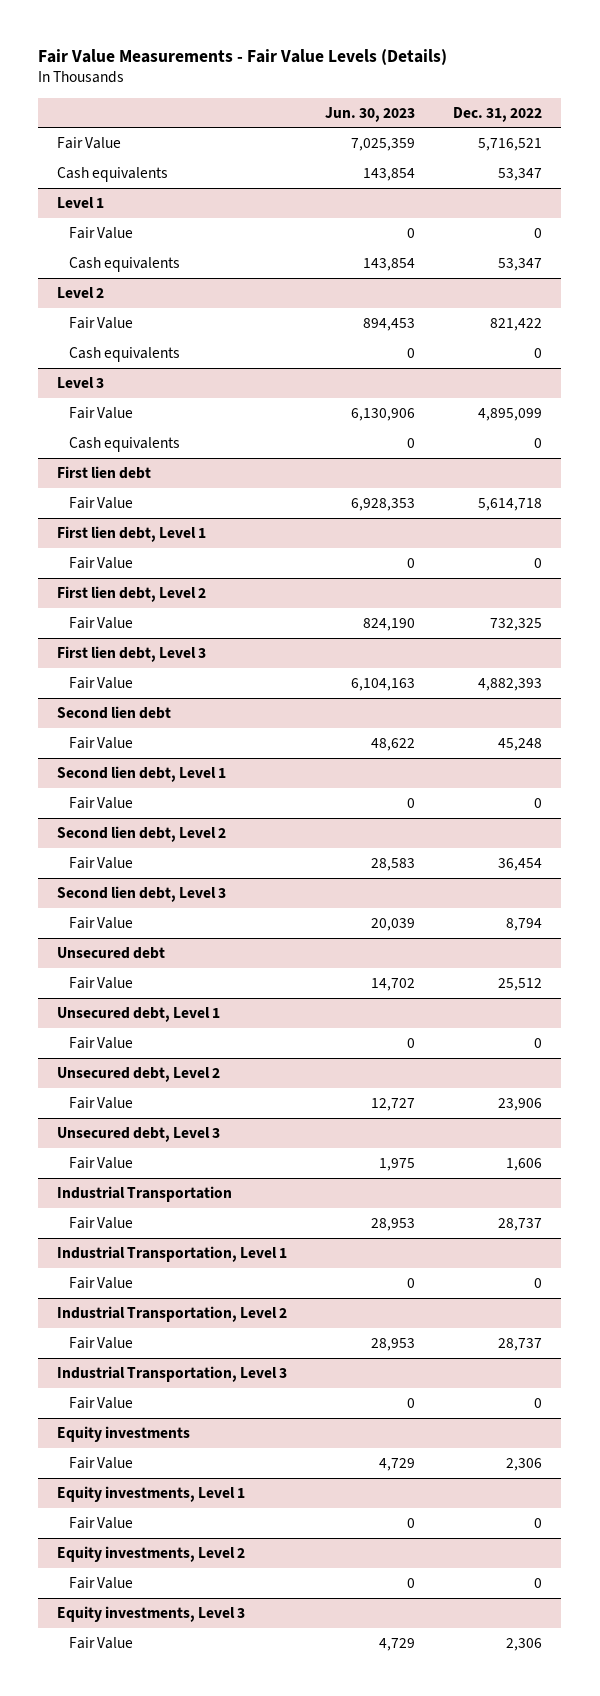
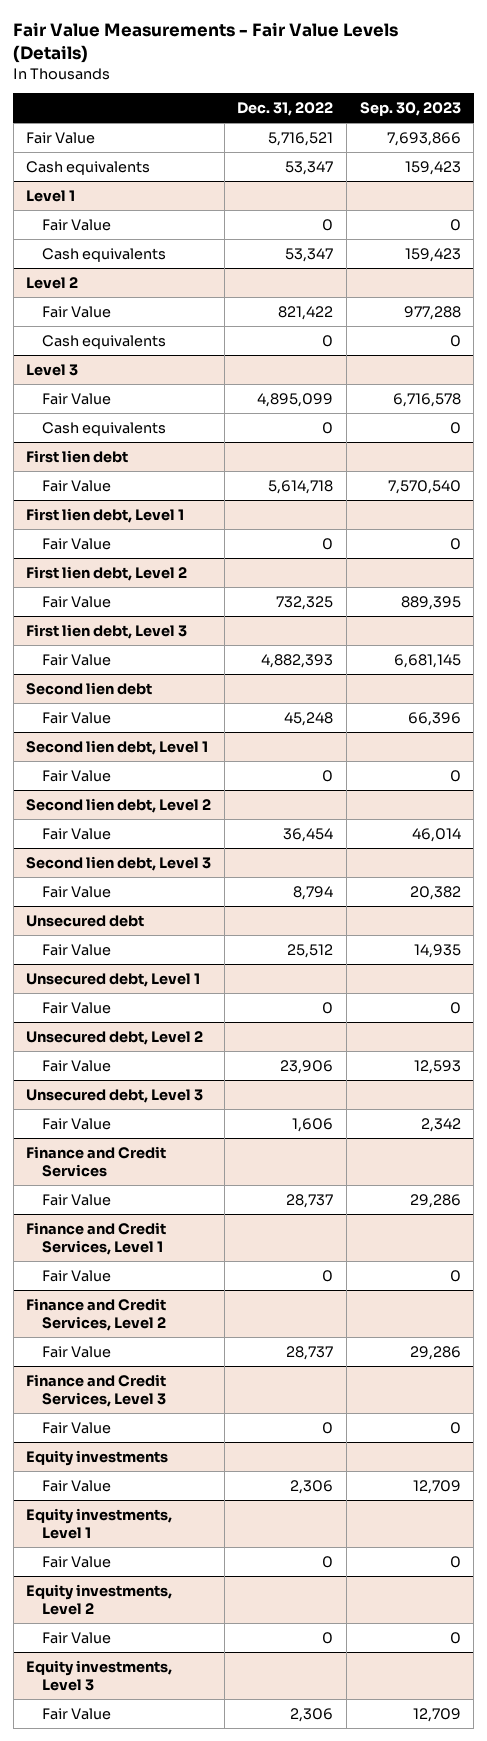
[325,106,416,122] Jun. 30, 2023 -> none
none -> [359,102,461,117] Sep. 30, 2023
[57,1185,233,1202] Industrial Transportation -> [26,1145,167,1177] Finance and Credit Services
[57,1245,288,1262] Industrial Transportation, Level 1 -> none
none -> [26,1221,167,1255] Finance and Credit Services, Level 1
[57,1305,288,1322] Industrial Transportation, Level 2 -> none
none -> [26,1297,167,1331] Finance and Credit Services, Level 2
[57,1365,288,1382] Industrial Transportation, Level 3 -> none
none -> [26,1373,167,1407] Finance and Credit Services, Level 3

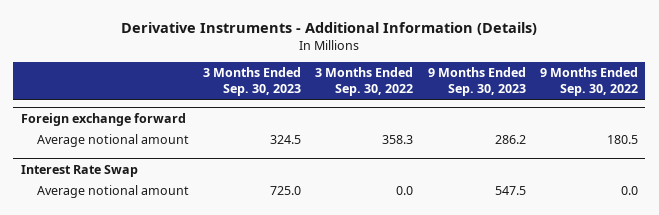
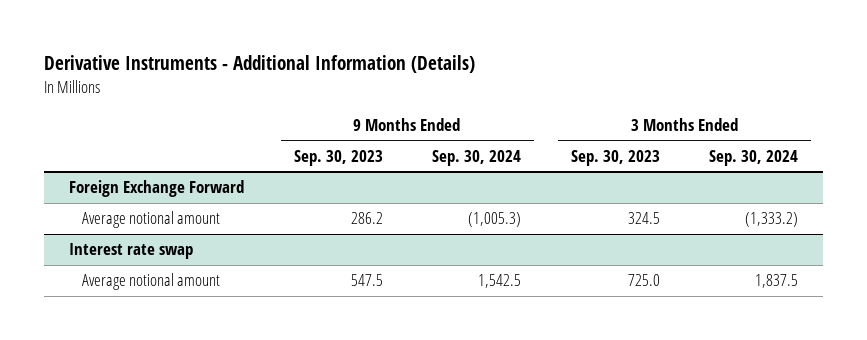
[315,67,414,97] 3 Months Ended Sep. 30, 2022 -> none
[540,67,639,97] 9 Months Ended Sep. 30, 2022 -> none
none -> [432,149,522,166] Sep. 30, 2024
none -> [709,149,799,166] Sep. 30, 2024
[20,113,186,127] Foreign exchange forward -> [69,180,245,198] Foreign Exchange Forward
[20,165,138,178] Interest Rate Swap -> [69,243,194,260] Interest rate swap

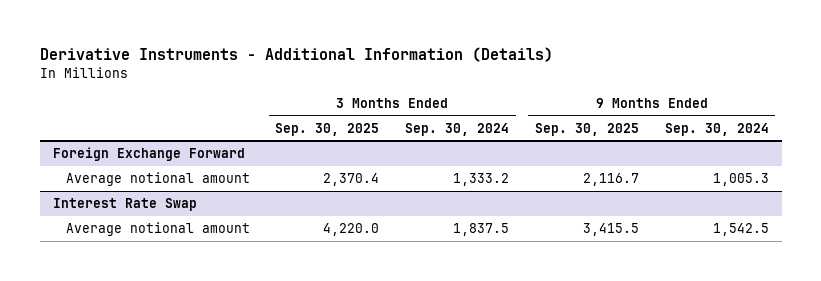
[293,149,383,166] Sep. 30, 2023 -> none
[570,149,660,166] Sep. 30, 2023 -> none
none -> [275,122,380,136] Sep. 30, 2025
none -> [534,122,639,136] Sep. 30, 2025
[468,212,522,228] (1,005.3) -> [712,173,769,187] 1,005.3
[745,212,799,228] (1,333.2) -> [453,173,510,187] 1,333.2
[69,243,194,260] Interest rate swap -> [52,198,197,212] Interest Rate Swap

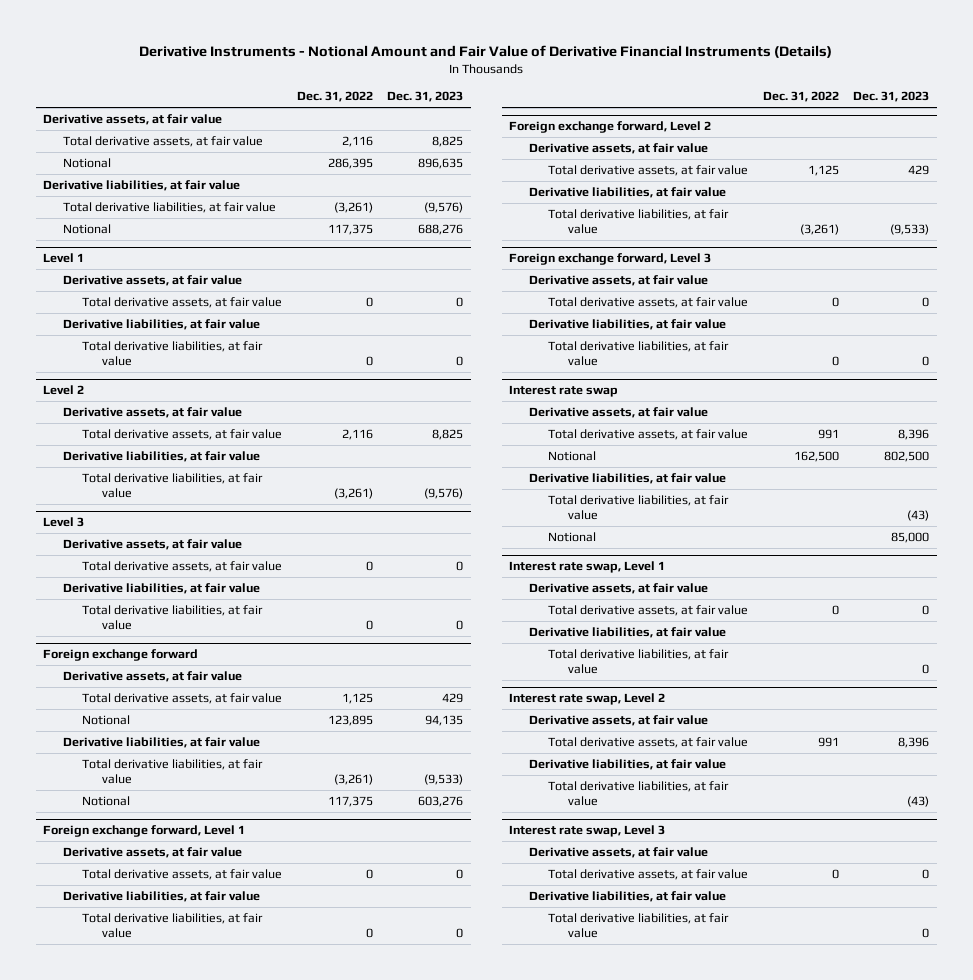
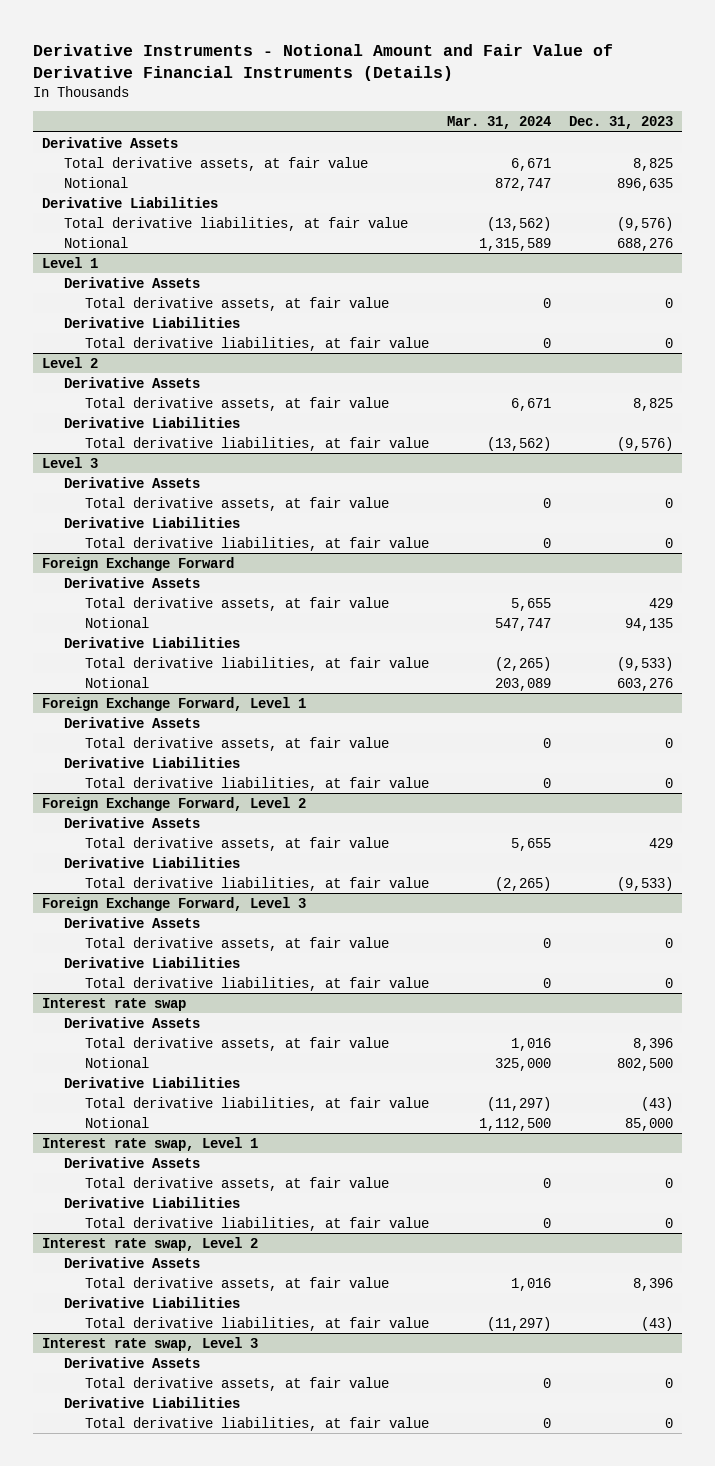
[296,91,373,103] Dec. 31, 2022 -> none
none -> [446,115,551,129] Mar. 31, 2024
[43,114,223,126] Derivative assets, at fair value -> [42,136,179,148] Derivative Assets
[43,180,241,192] Derivative liabilities, at fair value -> [42,196,219,208] Derivative Liabilities
[62,275,242,287] Derivative assets, at fair value -> [63,276,200,288] Derivative Assets
[62,319,260,331] Derivative liabilities, at fair value -> [63,316,240,328] Derivative Liabilities
[62,407,242,419] Derivative assets, at fair value -> [63,376,200,388] Derivative Assets
[62,451,260,463] Derivative liabilities, at fair value -> [63,416,240,428] Derivative Liabilities
[62,539,242,551] Derivative assets, at fair value -> [63,476,200,488] Derivative Assets
[62,583,260,595] Derivative liabilities, at fair value -> [63,516,240,528] Derivative Liabilities
[43,649,199,662] Foreign exchange forward -> [42,556,235,571] Foreign Exchange Forward
[62,671,242,683] Derivative assets, at fair value -> [63,576,200,588] Derivative Assets
[62,737,260,749] Derivative liabilities, at fair value -> [63,636,240,648] Derivative Liabilities
[43,825,246,838] Foreign exchange forward, Level 1 -> [42,696,307,711] Foreign Exchange Forward, Level 1
[62,847,242,859] Derivative assets, at fair value -> [63,716,200,728] Derivative Assets
[62,891,260,903] Derivative liabilities, at fair value -> [63,756,240,768] Derivative Liabilities
[509,121,712,134] Foreign exchange forward, Level 2 -> [42,796,307,811] Foreign Exchange Forward, Level 2
[528,143,708,155] Derivative assets, at fair value -> [63,816,200,828] Derivative Assets
[528,187,726,199] Derivative liabilities, at fair value -> [63,856,240,868] Derivative Liabilities
[509,253,712,266] Foreign exchange forward, Level 3 -> [42,896,307,911] Foreign Exchange Forward, Level 3
[528,275,708,287] Derivative assets, at fair value -> [63,916,200,928] Derivative Assets
[528,319,726,331] Derivative liabilities, at fair value -> [63,956,240,968] Derivative Liabilities
[528,407,708,419] Derivative assets, at fair value -> [63,1016,200,1028] Derivative Assets
[528,473,726,485] Derivative liabilities, at fair value -> [63,1076,240,1088] Derivative Liabilities
[528,583,708,595] Derivative assets, at fair value -> [63,1156,200,1168] Derivative Assets
[528,627,726,639] Derivative liabilities, at fair value -> [63,1196,240,1208] Derivative Liabilities
[528,715,708,727] Derivative assets, at fair value -> [63,1256,200,1268] Derivative Assets
[528,759,726,771] Derivative liabilities, at fair value -> [63,1296,240,1308] Derivative Liabilities
[528,847,708,859] Derivative assets, at fair value -> [63,1356,200,1368] Derivative Assets
[528,891,726,903] Derivative liabilities, at fair value -> [63,1396,240,1408] Derivative Liabilities

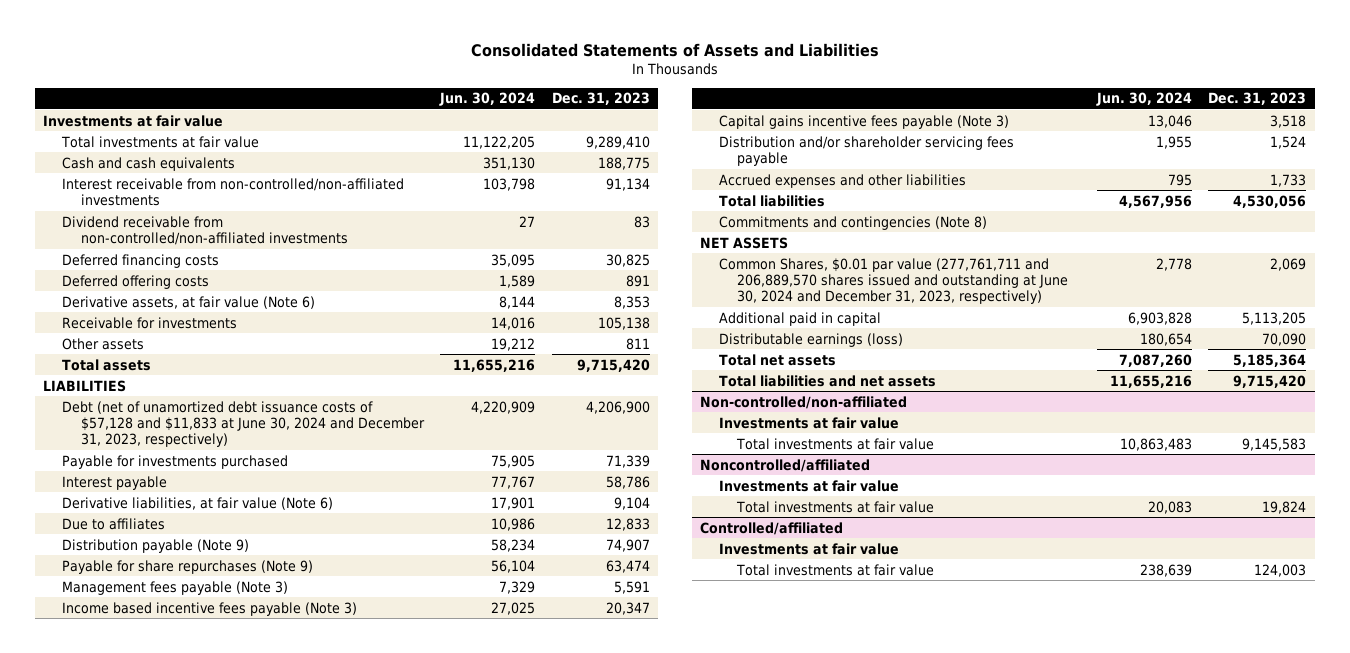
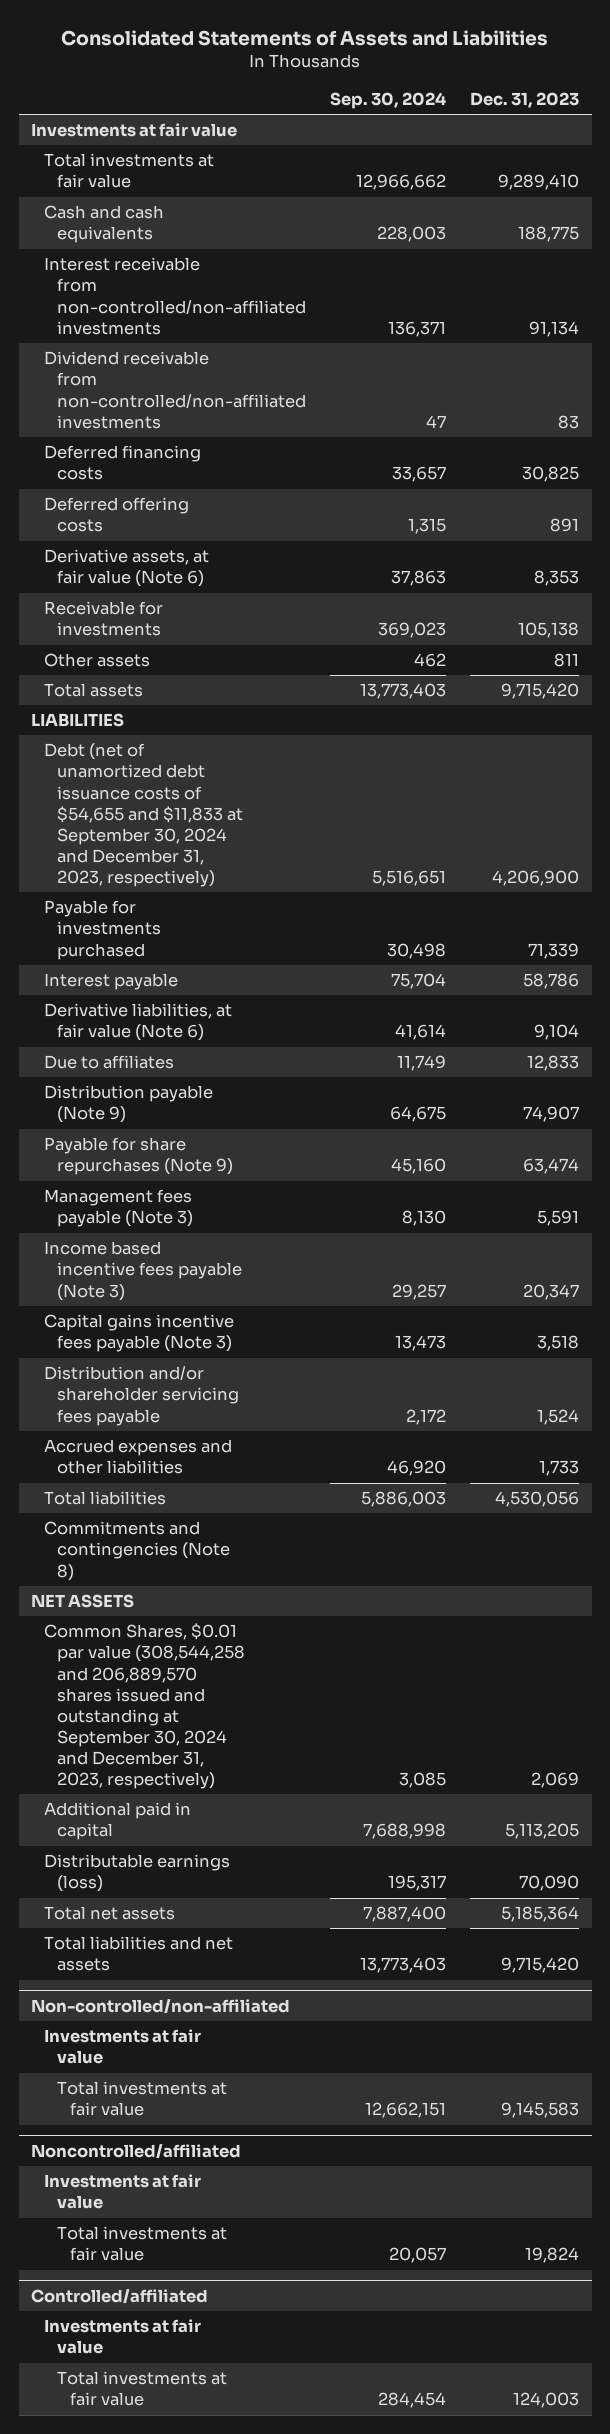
[439,92,536,107] Jun. 30, 2024 -> none
none -> [330,92,447,110] Sep. 30, 2024
[61,400,425,448] Debt (net of unamortized debt issuance costs of $57,128 and $11,833 at June 30, 2024 and December 31, 2023, respectively) -> [43,743,243,888] Debt (net of unamortized debt issuance costs of $54,655 and $11,833 at September 30, 2024 and December 31, 2023, respectively)
[718,257,1069,305] Common Shares, $0.01 par value (277,761,711 and 206,889,570 shares issued and outstanding at June 30, 2024 and December 31, 2023, respectively) -> [43,1623,245,1790] Common Shares, $0.01 par value (308,544,258 and 206,889,570 shares issued and outstanding at September 30, 2024 and December 31, 2023, respectively)

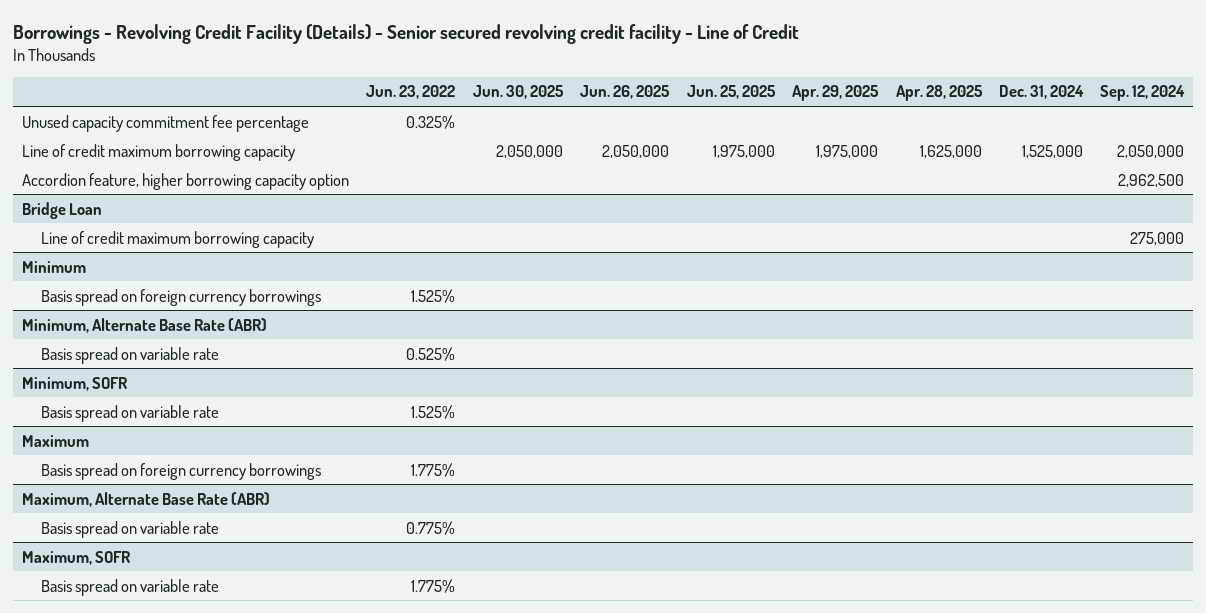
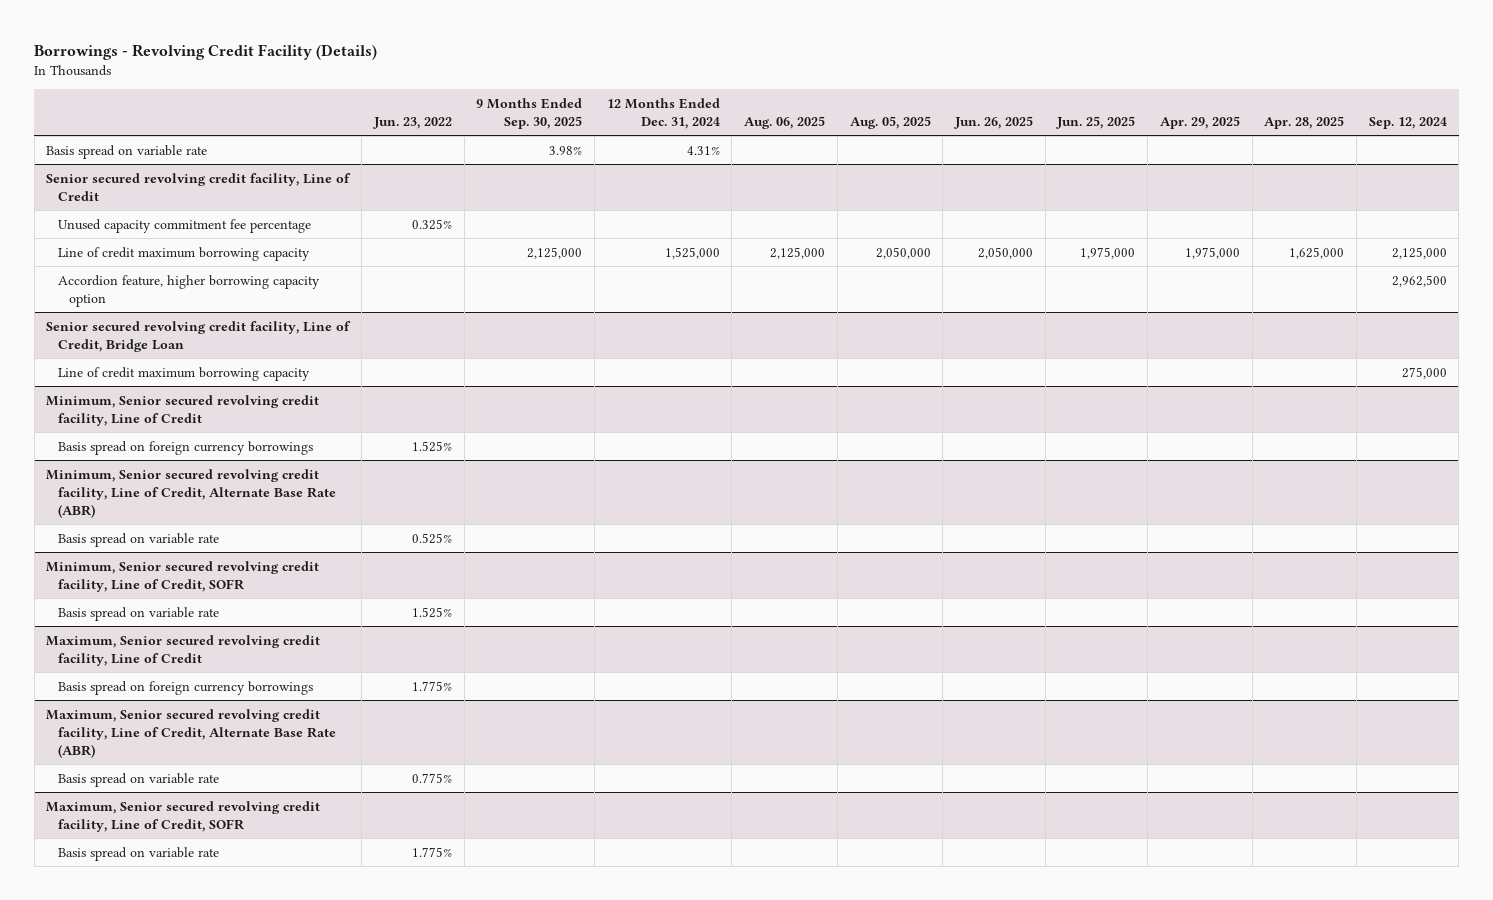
[13,23,800,44] Borrowings - Revolving Credit Facility (Details) - Senior secured revolving credit facility - Line of Credit -> [34,44,378,61] Borrowings - Revolving Credit Facility (Details)
[472,85,564,100] Jun. 30, 2025 -> none
[998,85,1084,100] Dec. 31, 2024 -> none
none -> [476,97,583,129] 9 Months Ended Sep. 30, 2025
none -> [606,97,720,129] 12 Months Ended Dec. 31, 2024
none -> [744,115,826,129] Aug. 06, 2025
none -> [849,115,931,129] Aug. 05, 2025
none -> [46,144,208,159] Basis spread on variable rate
none -> [46,172,352,201] Senior secured revolving credit facility, Line of Credit
[1117,144,1185,158] 2,050,000 -> [1391,246,1447,259] 2,125,000
[21,201,102,219] Bridge Loan -> none
none -> [46,320,352,352] Senior secured revolving credit facility, Line of Credit, Bridge Loan
[21,260,86,273] Minimum -> none
none -> [46,394,320,426] Minimum, Senior secured revolving credit facility, Line of Credit
[21,317,267,333] Minimum, Alternate Base Rate (ABR) -> none
none -> [46,468,336,518] Minimum, Senior secured revolving credit facility, Line of Credit, Alternate Base Rate (ABR)
[21,376,127,391] Minimum, SOFR -> none
none -> [46,560,320,592] Minimum, Senior secured revolving credit facility, Line of Credit, SOFR
[21,434,89,447] Maximum -> none
none -> [46,634,321,666] Maximum, Senior secured revolving credit facility, Line of Credit
[21,491,270,507] Maximum, Alternate Base Rate (ABR) -> none
none -> [46,708,336,758] Maximum, Senior secured revolving credit facility, Line of Credit, Alternate Base Rate (ABR)
[21,550,130,565] Maximum, SOFR -> none
none -> [46,800,321,832] Maximum, Senior secured revolving credit facility, Line of Credit, SOFR

